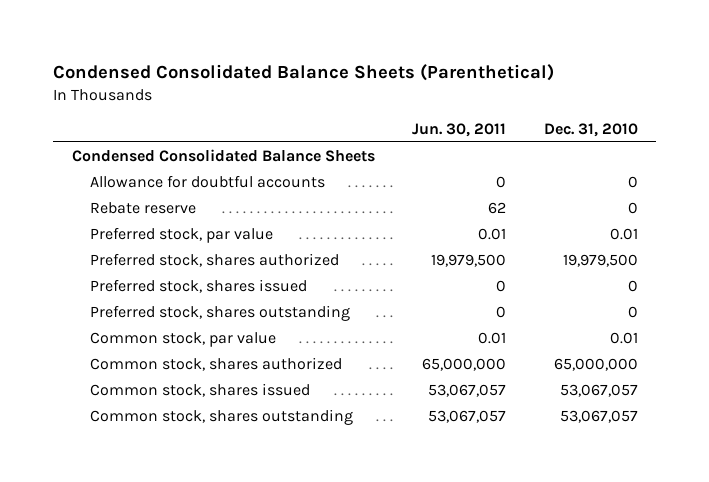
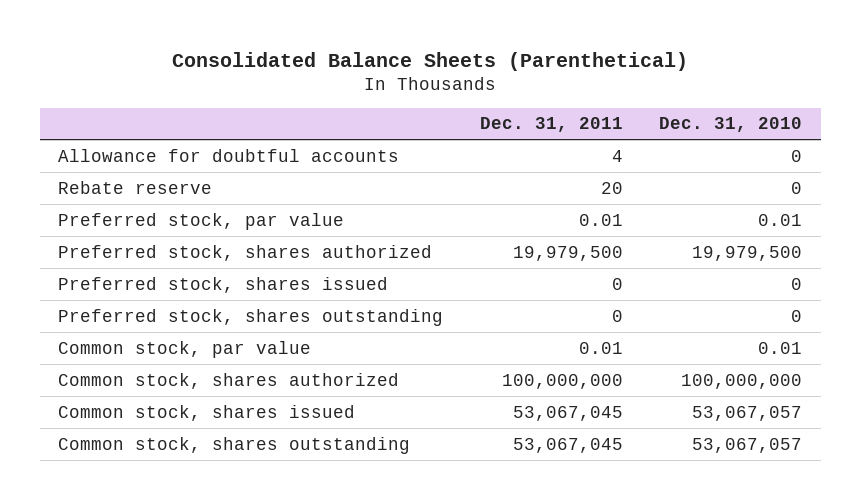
[52,63,554,81] Condensed Consolidated Balance Sheets (Parenthetical) -> [172,51,689,71] Consolidated Balance Sheets (Parenthetical)
[412,122,507,137] Jun. 30, 2011 -> none
none -> [479,117,623,133] Dec. 31, 2011
[71,149,375,163] Condensed Consolidated Balance Sheets -> none
[553,358,638,372] 65,000,000 -> [681,373,803,389] 100,000,000

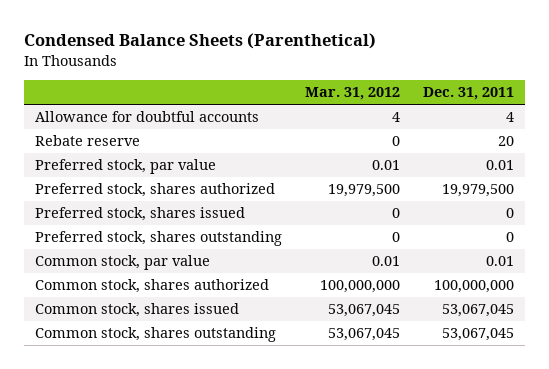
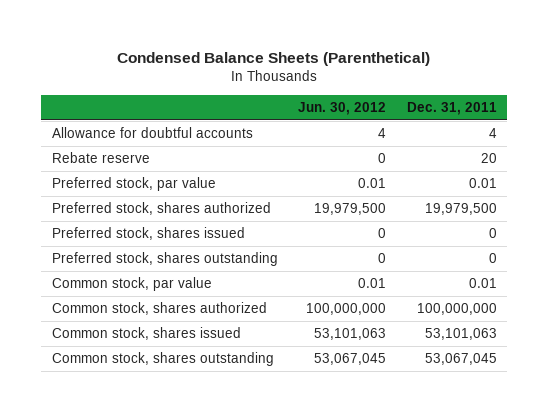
[305,87,401,101] Mar. 31, 2012 -> none
none -> [298,101,387,115] Jun. 30, 2012
[442,304,515,318] 53,067,045 -> [424,328,497,341] 53,101,063

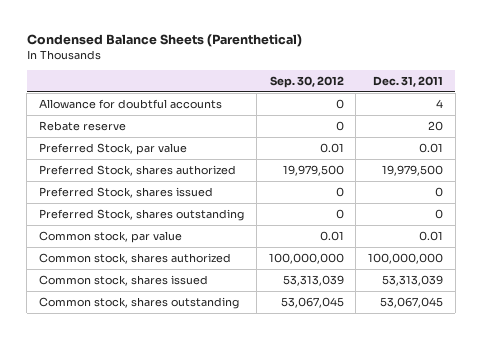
[298,101,387,115] Jun. 30, 2012 -> none
none -> [269,75,344,88] Sep. 30, 2012
[51,177,216,192] Preferred stock, par value -> [39,142,188,155] Preferred Stock, par value
[51,202,271,216] Preferred stock, shares authorized -> [39,164,237,176] Preferred Stock, shares authorized
[51,227,245,241] Preferred stock, shares issued -> [39,186,214,198] Preferred Stock, shares issued
[51,252,278,267] Preferred stock, shares outstanding -> [39,208,245,221] Preferred Stock, shares outstanding
[424,328,497,341] 53,101,063 -> [382,274,444,286] 53,313,039

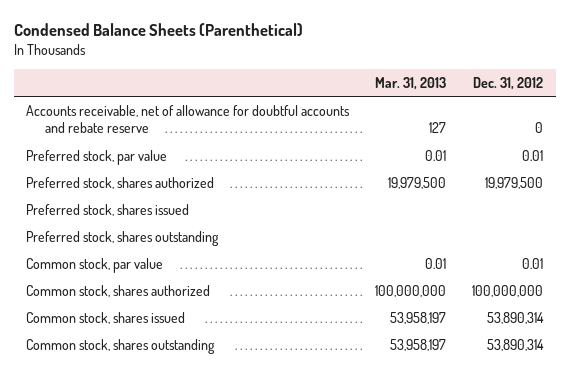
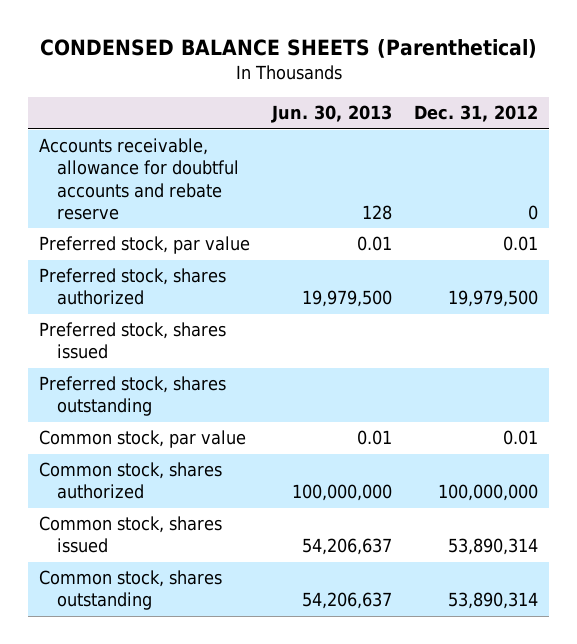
[13,22,303,36] Condensed Balance Sheets (Parenthetical) -> [39,39,537,59] CONDENSED BALANCE SHEETS (Parenthetical)
[375,76,447,90] Mar. 31, 2013 -> none
none -> [271,105,393,124] Jun. 30, 2013
[26,104,351,134] Accounts receivable, net of allowance for doubtful accounts and rebate reserve -> [39,138,239,220] Accounts receivable, allowance for doubtful accounts and rebate reserve

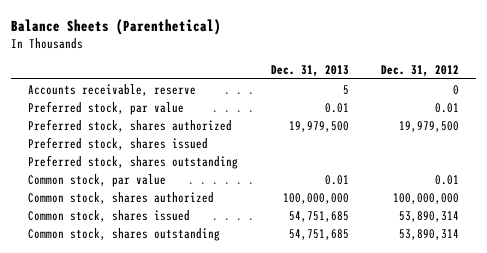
[39,39,537,59] CONDENSED BALANCE SHEETS (Parenthetical) -> [11,18,222,35] Balance Sheets (Parenthetical)
[271,105,393,124] Jun. 30, 2013 -> none
none -> [270,65,349,78] Dec. 31, 2013
[39,138,239,220] Accounts receivable, allowance for doubtful accounts and rebate reserve -> none
none -> [27,83,196,96] Accounts receivable, reserve

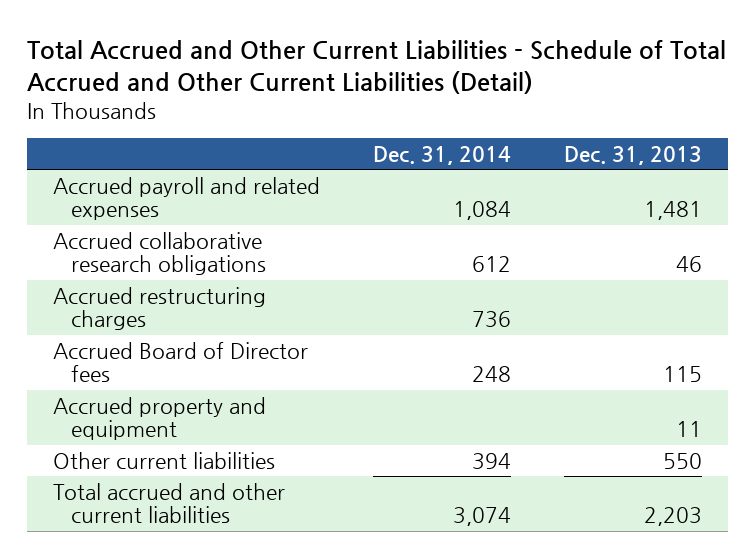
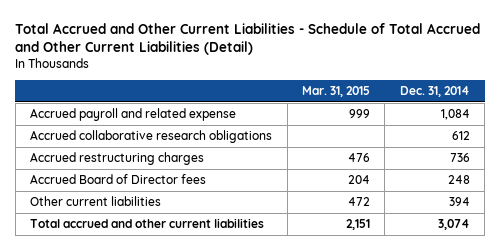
[563,145,702,165] Dec. 31, 2013 -> none
none -> [302,85,371,97] Mar. 31, 2015
[53,176,321,221] Accrued payroll and related expenses -> [30,108,237,122] Accrued payroll and related expense
[53,396,267,441] Accrued property and equipment -> none

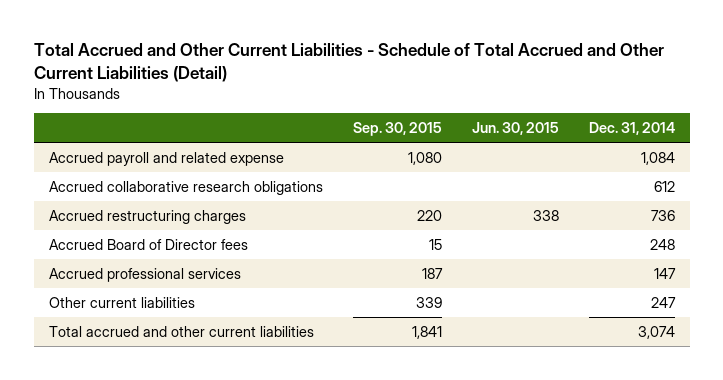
[302,85,371,97] Mar. 31, 2015 -> none
none -> [352,122,442,137] Sep. 30, 2015
none -> [471,122,559,136] Jun. 30, 2015
none -> [48,267,241,282] Accrued professional services
[448,197,470,207] 394 -> [650,296,676,308] 247

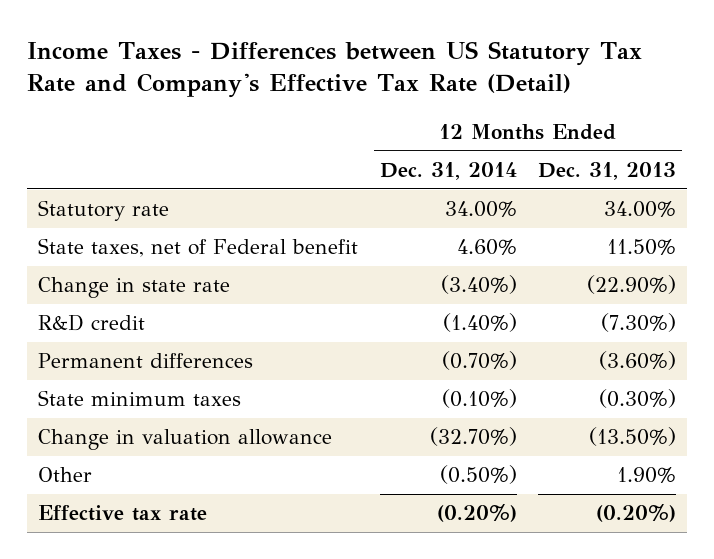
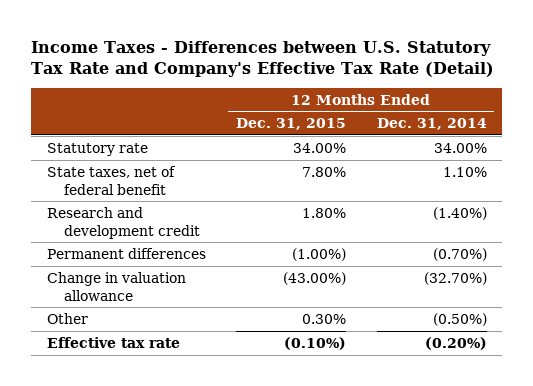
[26,41,642,99] Income Taxes - Differences between US Statutory Tax Rate and Company's Effective Tax Rate (Detail) -> [31,40,495,78] Income Taxes - Differences between U.S. Statutory Tax Rate and Company's Effective Tax Rate (Detail)
[538,161,677,180] Dec. 31, 2013 -> none
none -> [236,118,347,131] Dec. 31, 2015
[37,277,230,299] Change in state rate -> none
[37,238,358,258] State taxes, net of Federal benefit -> [46,165,176,195] State taxes, net of federal benefit
[456,239,517,256] 4.60% -> [442,166,487,177] 1.10%
[37,314,145,332] R&D credit -> [46,206,200,239] Research and development credit
[37,390,241,407] State minimum taxes -> none

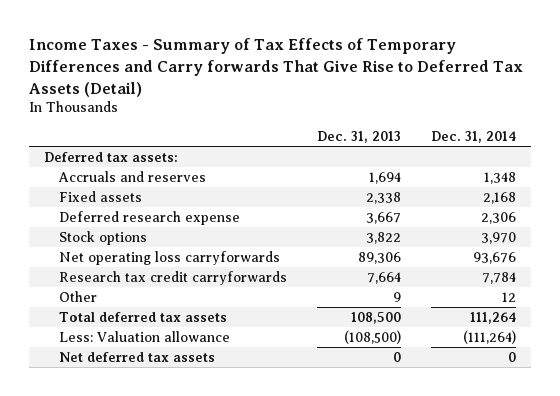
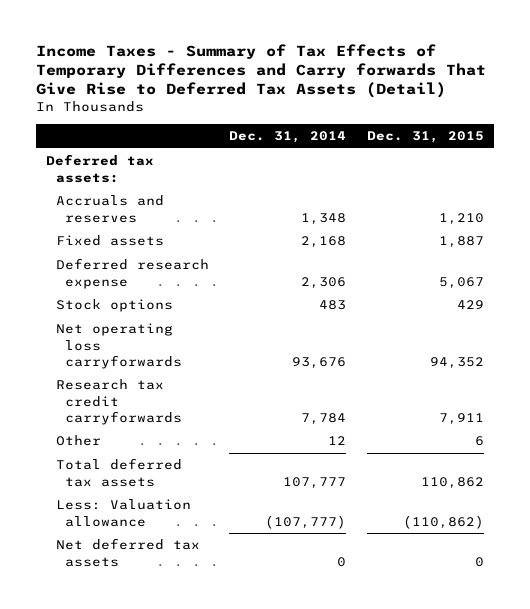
[317,131,402,144] Dec. 31, 2013 -> none
none -> [366,131,484,144] Dec. 31, 2015
[481,231,517,244] 3,970 -> [319,300,347,311] 483
[470,311,517,324] 111,264 -> [283,476,347,489] 107,777
[463,329,517,344] (111,264) -> [265,514,347,529] (107,777)

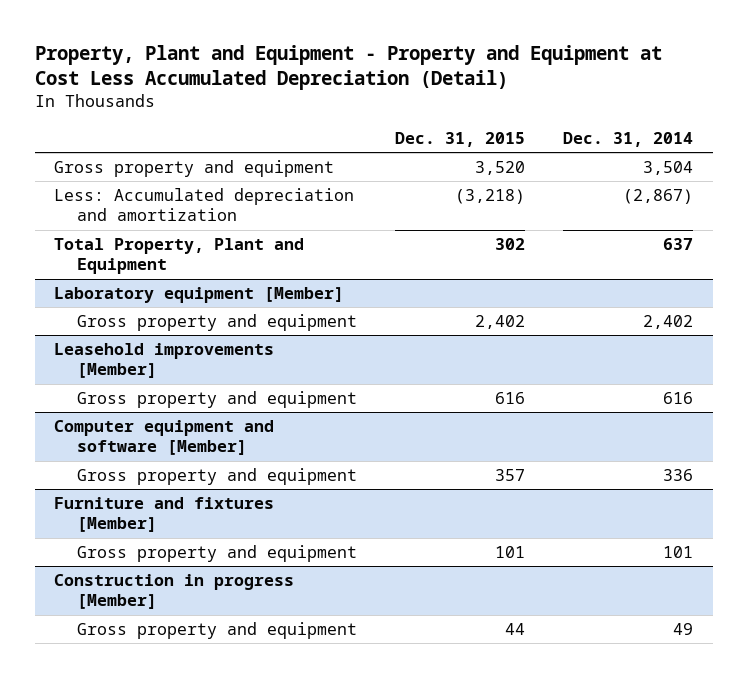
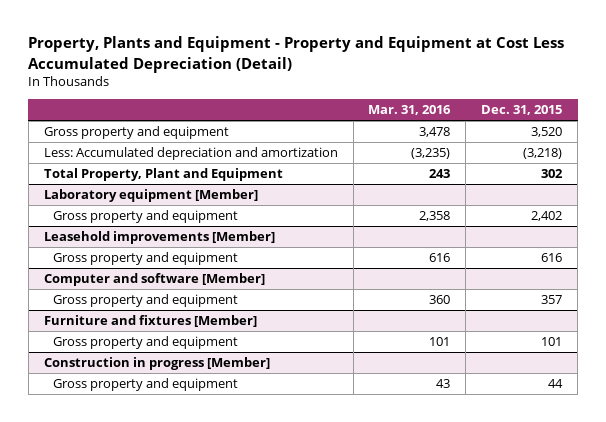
[34,44,662,91] Property, Plant and Equipment - Property and Equipment at Cost Less Accumulated Depreciation (Detail) -> [28,36,565,73] Property, Plants and Equipment - Property and Equipment at Cost Less Accumulated Depreciation (Detail)
[563,131,694,147] Dec. 31, 2014 -> none
none -> [368,105,452,116] Mar. 31, 2016
[53,420,274,456] Computer equipment and software [Member] -> [43,273,265,287] Computer and software [Member]

